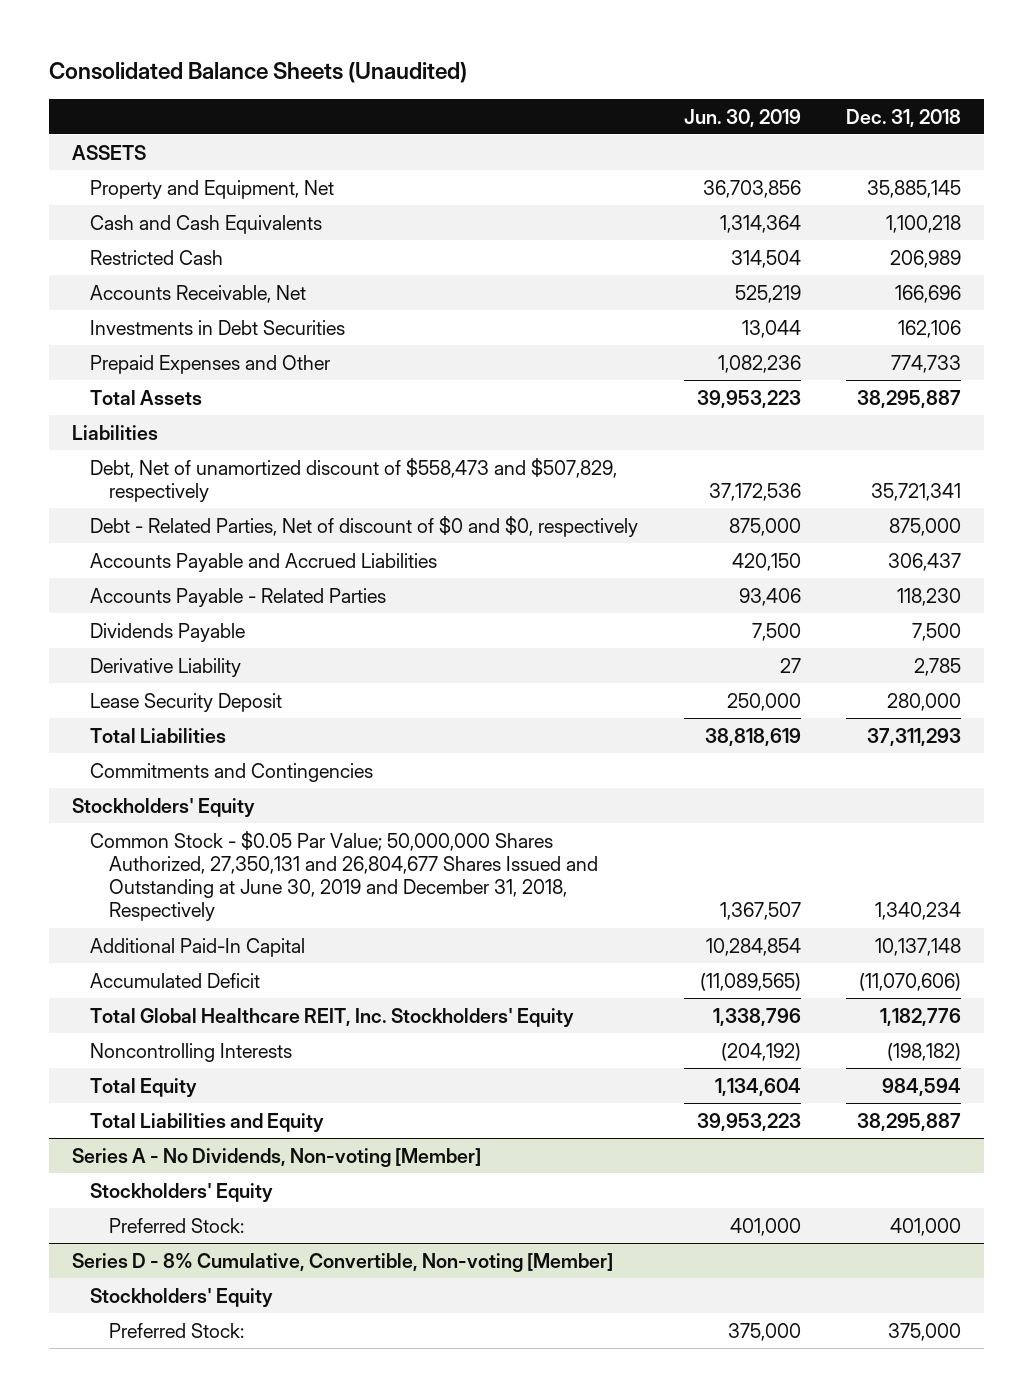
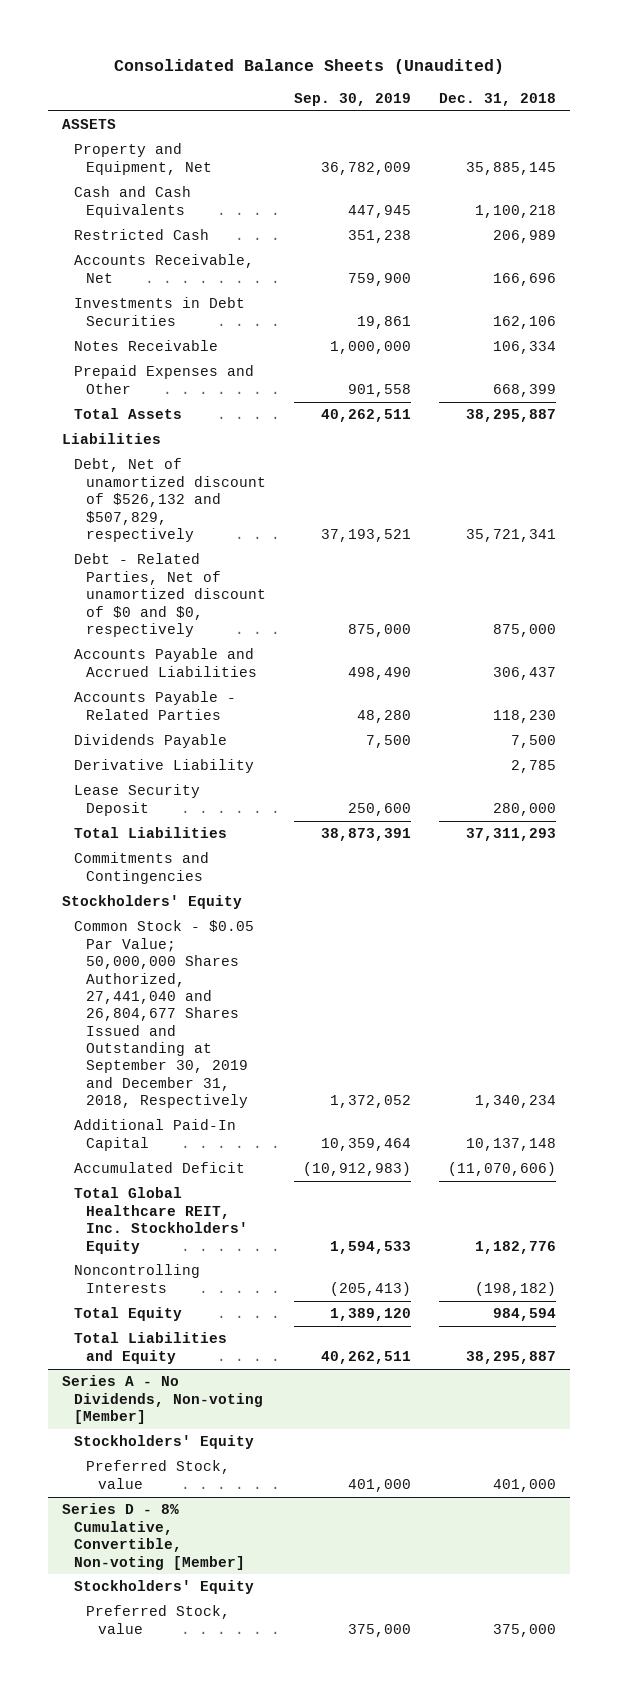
[683,108,801,127] Jun. 30, 2019 -> none
none -> [294,92,412,106] Sep. 30, 2019
none -> [74,340,219,352] Notes Receivable
[891,354,962,373] 774,733 -> [492,383,556,397] 668,399
[90,457,618,502] Debt, Net of unamortized discount of $558,473 and $507,829, respectively -> [74,458,267,542] Debt, Net of unamortized discount of $526,132 and $507,829, respectively
[90,515,639,537] Debt - Related Parties, Net of discount of $0 and $0, respectively -> [74,553,267,637] Debt - Related Parties, Net of unamortized discount of $0 and $0, respectively
[90,830,598,922] Common Stock - $0.05 Par Value; 50,000,000 Shares Authorized, 27,350,131 and 26,804,677 Shares Issued and Outstanding at June 30, 2019 and December 31, 2018, Respectively -> [74,920,255,1109] Common Stock - $0.05 Par Value; 50,000,000 Shares Authorized, 27,441,040 and 26,804,677 Shares Issued and Outstanding at September 30, 2019 and December 31, 2018, Respectively
[108,1217,244,1233] Preferred Stock: -> [86,1460,231,1489] Preferred Stock, value
[108,1322,244,1338] Preferred Stock: -> [86,1605,231,1634] Preferred Stock, value

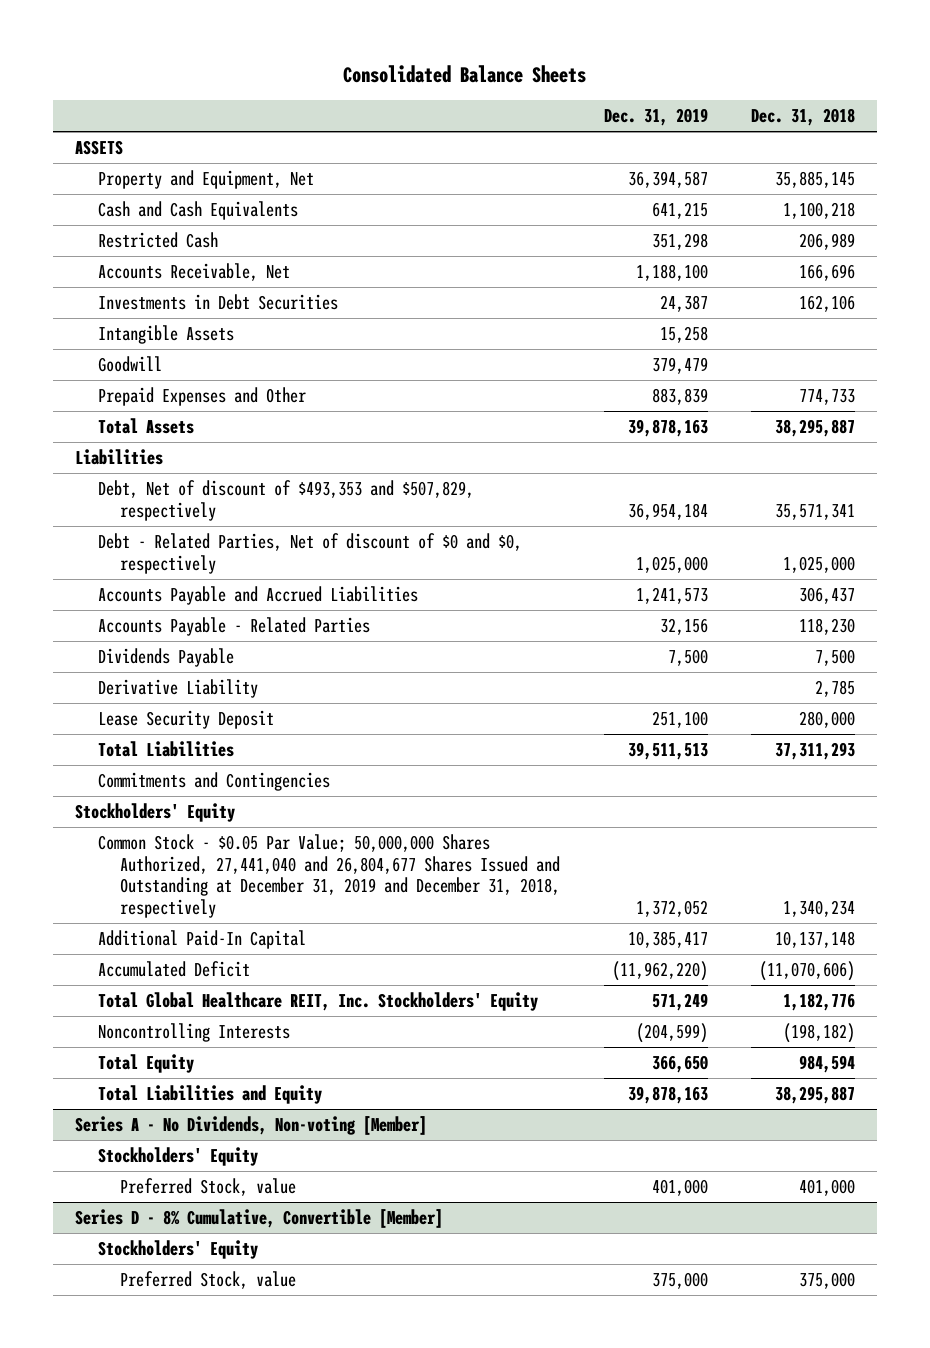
[113,58,504,74] Consolidated Balance Sheets (Unaudited) -> [342,64,586,83] Consolidated Balance Sheets
[294,92,412,106] Sep. 30, 2019 -> none
none -> [603,108,708,127] Dec. 31, 2019
[74,340,219,352] Notes Receivable -> none
none -> [97,325,234,345] Intangible Assets
none -> [97,356,162,373] Goodwill
[492,383,556,397] 668,399 -> [798,389,855,406] 774,733
[74,458,267,542] Debt, Net of unamortized discount of $526,132 and $507,829, respectively -> [97,480,474,521] Debt, Net of discount of $493,353 and $507,829, respectively
[465,528,556,542] 35,721,341 -> [774,503,855,520] 35,571,341
[74,553,267,637] Debt - Related Parties, Net of unamortized discount of $0 and $0, respectively -> [97,533,522,574] Debt - Related Parties, Net of discount of $0 and $0, respectively
[492,623,556,637] 875,000 -> [782,555,855,573] 1,025,000
[74,920,255,1109] Common Stock - $0.05 Par Value; 50,000,000 Shares Authorized, 27,441,040 and 26,804,677 Shares Issued and Outstanding at September 30, 2019 and December 31, 2018, Respectively -> [97,834,561,919] Common Stock - $0.05 Par Value; 50,000,000 Shares Authorized, 27,441,040 and 26,804,677 Shares Issued and Outstanding at December 31, 2019 and December 31, 2018, respectively
[62,1503,246,1570] Series D - 8% Cumulative, Convertible, Non-voting [Member] -> [74,1209,443,1229] Series D - 8% Cumulative, Convertible [Member]

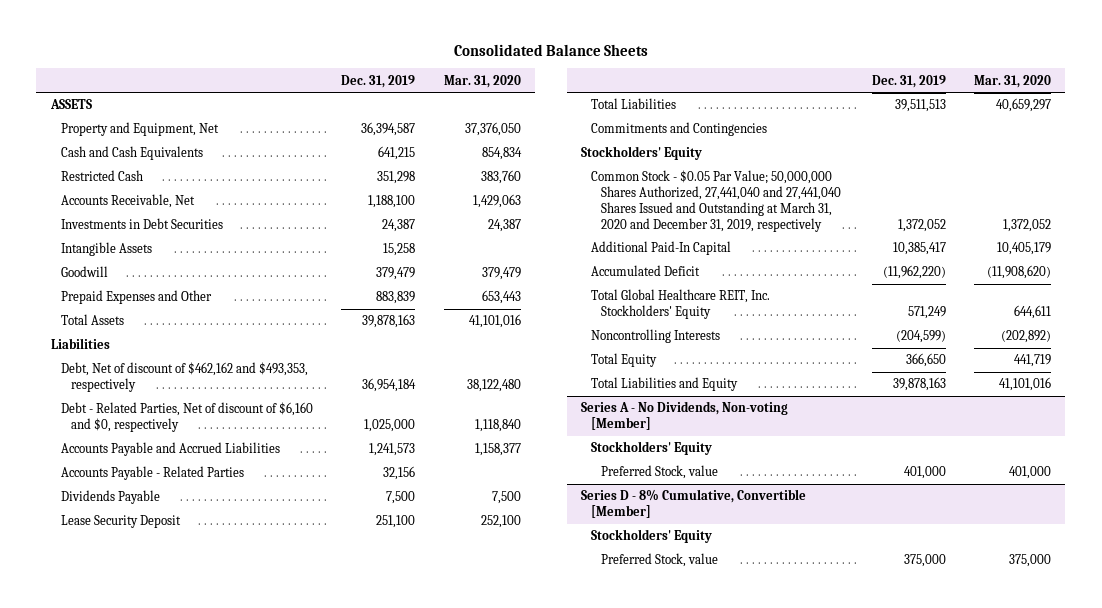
[750,108,855,127] Dec. 31, 2018 -> none
none -> [444,74,522,88] Mar. 31, 2020
[97,480,474,521] Debt, Net of discount of $493,353 and $507,829, respectively -> [60,362,308,393] Debt, Net of discount of $462,162 and $493,353, respectively
[97,533,522,574] Debt - Related Parties, Net of discount of $0 and $0, respectively -> [60,402,313,433] Debt - Related Parties, Net of discount of $6,160 and $0, respectively
[97,679,258,699] Derivative Liability -> none
[97,834,561,919] Common Stock - $0.05 Par Value; 50,000,000 Shares Authorized, 27,441,040 and 26,804,677 Shares Issued and Outstanding at December 31, 2019 and December 31, 2018, respectively -> [590,170,842,232] Common Stock - $0.05 Par Value; 50,000,000 Shares Authorized, 27,441,040 and 27,441,040 Shares Issued and Outstanding at March 31, 2020 and December 31, 2019, respectively

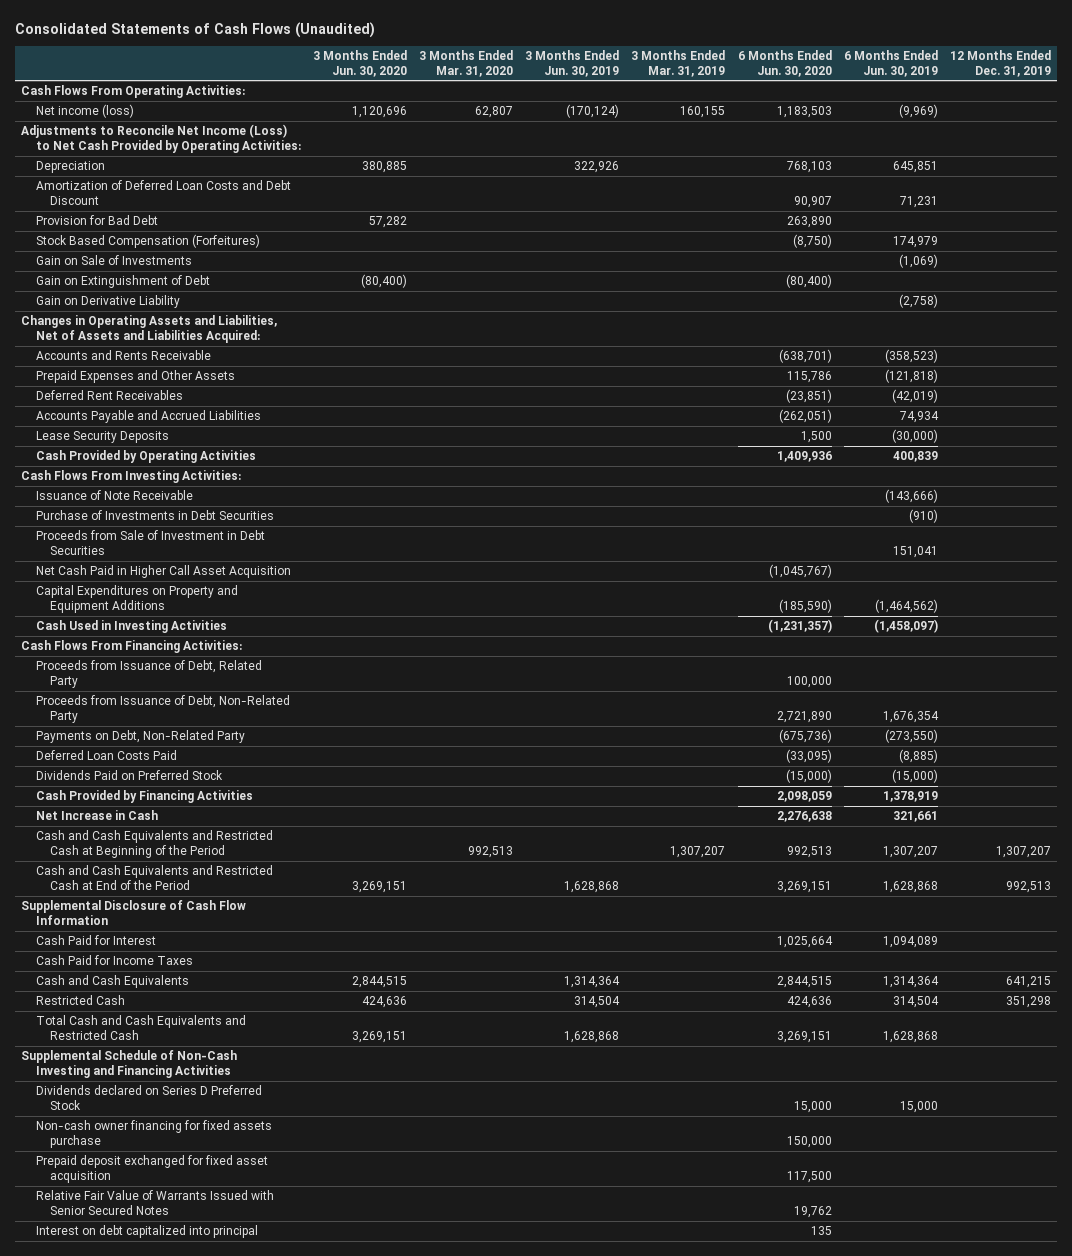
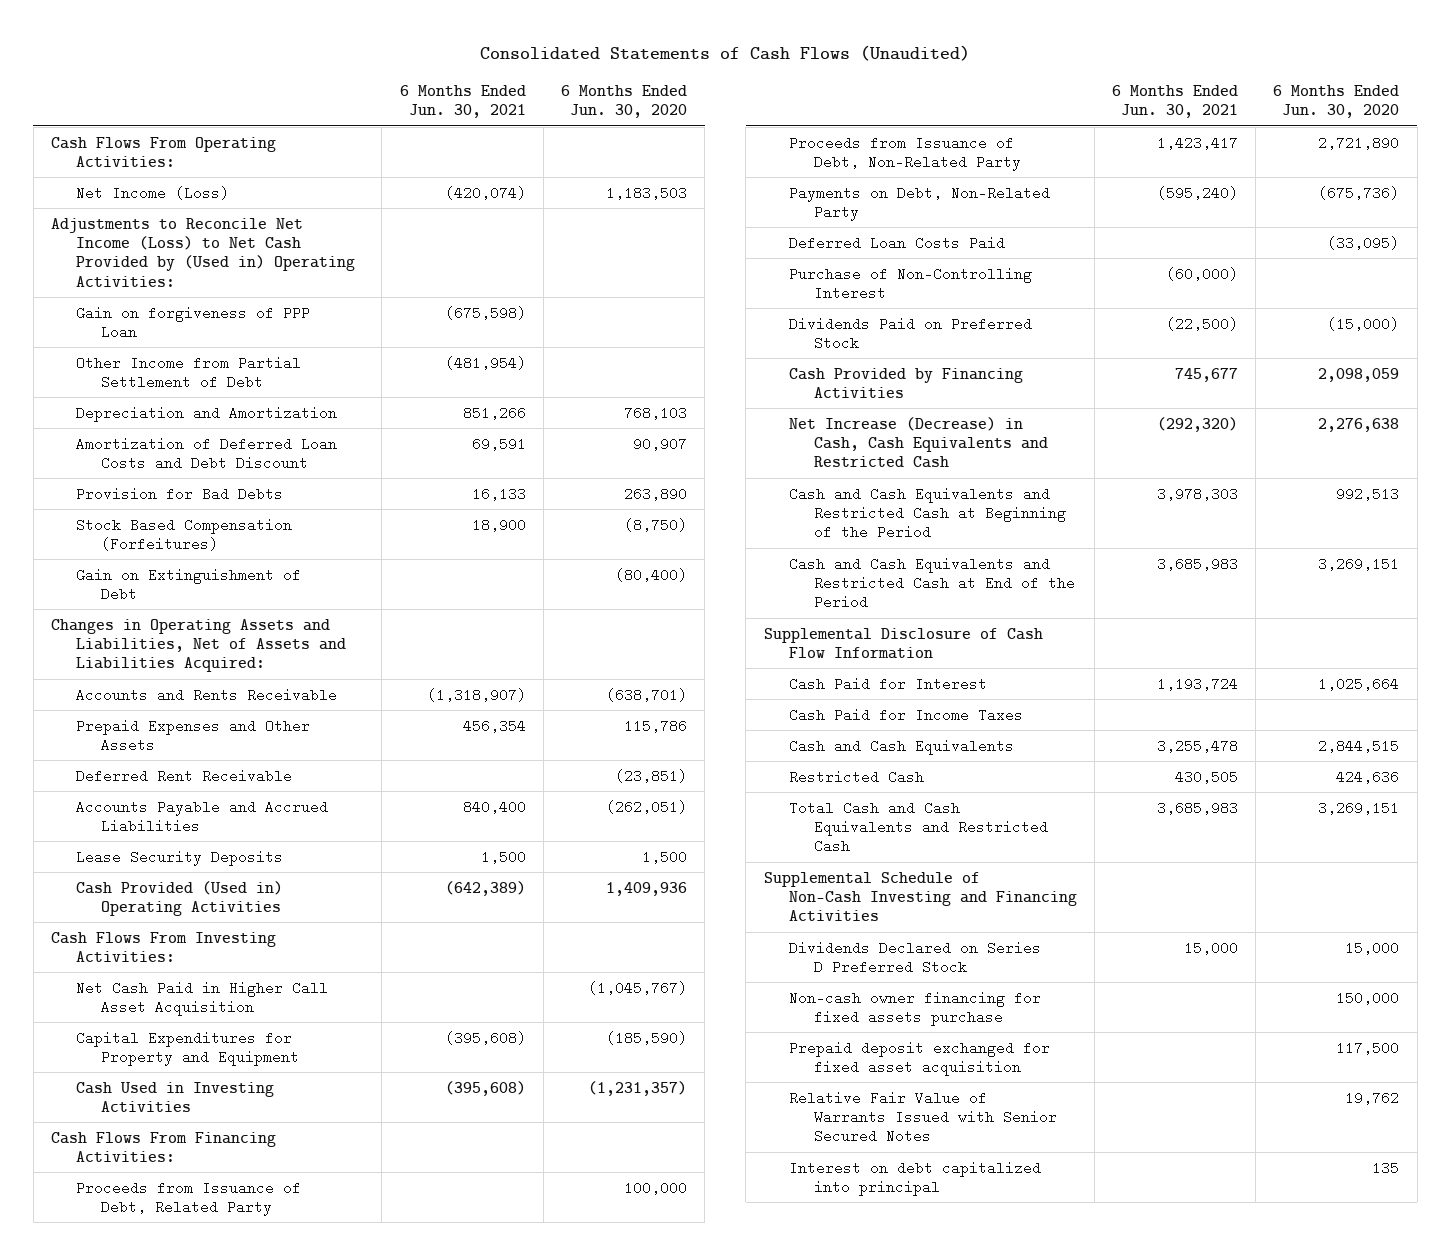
[312,49,407,77] 3 Months Ended Jun. 30, 2020 -> none
[419,49,514,77] 3 Months Ended Mar. 31, 2020 -> none
[525,49,620,77] 3 Months Ended Jun. 30, 2019 -> none
[631,49,726,77] 3 Months Ended Mar. 31, 2019 -> none
[843,49,938,77] 6 Months Ended Jun. 30, 2019 -> none
[950,49,1052,77] 12 Months Ended Dec. 31, 2019 -> none
none -> [399,85,526,119] 6 Months Ended Jun. 30, 2021
[35,104,134,119] Net income (loss) -> [76,185,230,200] Net Income (Loss)
[21,124,301,153] Adjustments to Reconcile Net Income (Loss) to Net Cash Provided by Operating Activities: -> [51,217,356,287] Adjustments to Reconcile Net Income (Loss) to Net Cash Provided by (Used in) Operating Activities:
none -> [76,305,311,339] Gain on forgiveness of PPP Loan
none -> [76,355,302,389] Other Income from Partial Settlement of Debt
[35,161,105,174] Depreciation -> [76,405,338,422] Depreciation and Amortization
[35,215,158,226] Provision for Bad Debt -> [76,486,284,501] Provision for Bad Debts
[35,255,192,266] Gain on Sale of Investments -> none
[35,295,180,309] Gain on Derivative Liability -> none
[35,390,183,401] Deferred Rent Receivables -> [76,768,293,783] Deferred Rent Receivable
[35,450,256,464] Cash Provided by Operating Activities -> [76,880,284,916] Cash Provided (Used in) Operating Activities
[35,490,193,501] Issuance of Note Receivable -> none
[35,510,274,521] Purchase of Investments in Debt Securities -> none
[35,530,265,555] Proceeds from Sale of Investment in Debt Securities -> none
[35,585,238,613] Capital Expenditures on Property and Equipment Additions -> [76,1030,300,1066] Capital Expenditures for Property and Equipment
none -> [788,266,1032,300] Purchase of Non-Controlling Interest
[35,810,158,821] Net Increase in Cash -> [788,416,1048,469] Net Increase (Decrease) in Cash, Cash Equivalents and Restricted Cash
[35,1085,262,1110] Dividends declared on Series D Preferred Stock -> [788,940,1041,974] Dividends Declared on Series D Preferred Stock

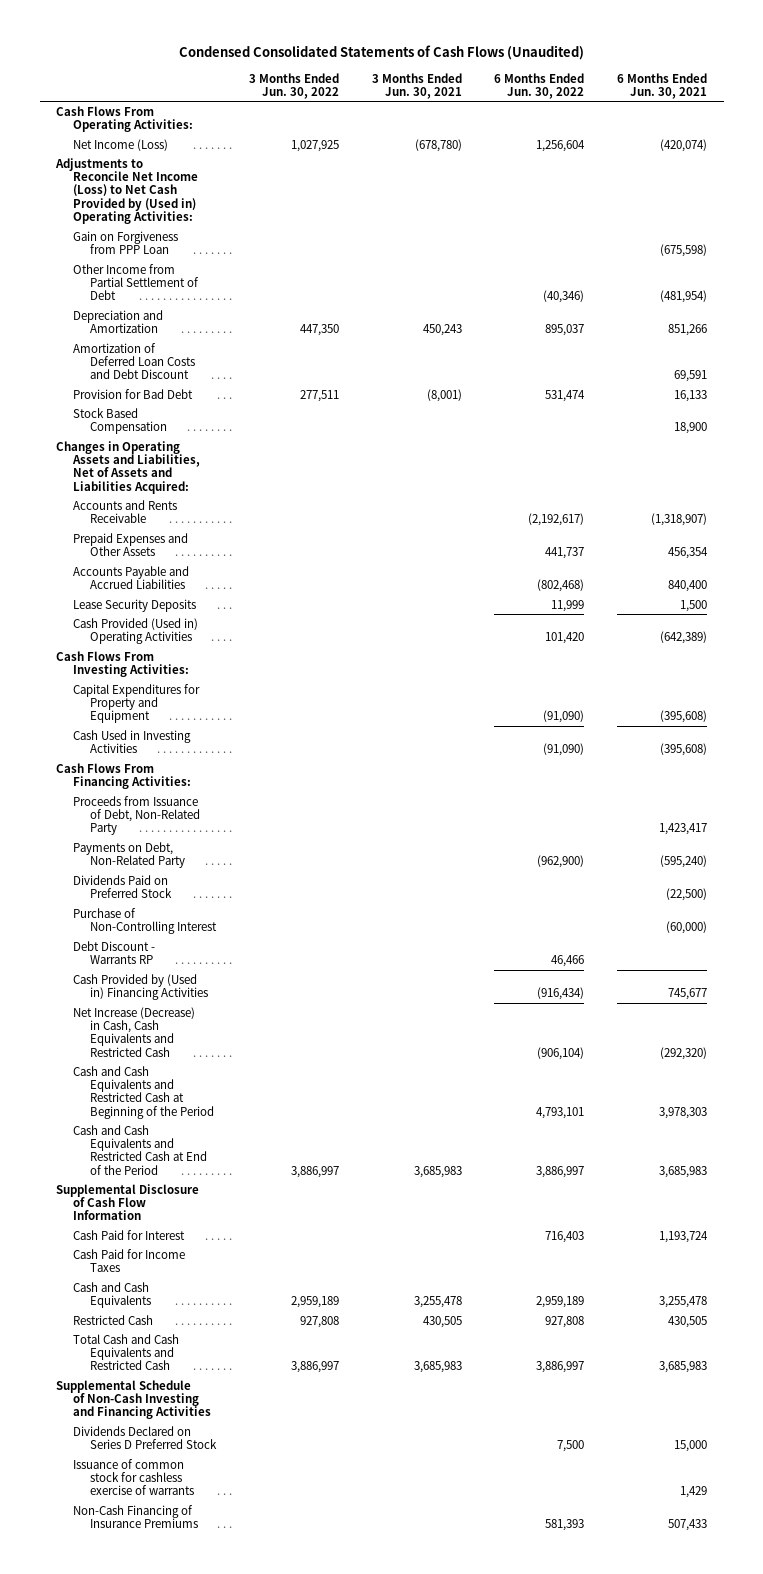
[480,45,971,62] Consolidated Statements of Cash Flows (Unaudited) -> [178,45,584,61] Condensed Consolidated Statements of Cash Flows (Unaudited)
[560,85,687,119] 6 Months Ended Jun. 30, 2020 -> none
none -> [248,72,339,99] 3 Months Ended Jun. 30, 2022
none -> [371,72,462,99] 3 Months Ended Jun. 30, 2021
none -> [494,72,585,99] 6 Months Ended Jun. 30, 2022
[76,305,311,339] Gain on forgiveness of PPP Loan -> [73,230,179,255] Gain on Forgiveness from PPP Loan
[76,567,302,601] Gain on Extinguishment of Debt -> none
[76,486,284,501] Provision for Bad Debts -> [73,388,194,399] Provision for Bad Debt
[76,517,293,551] Stock Based Compensation (Forfeitures) -> [73,407,167,435] Stock Based Compensation
[76,768,293,783] Deferred Rent Receivable -> none
[76,980,329,1016] Net Cash Paid in Higher Call Asset Acquisition -> none
[76,1180,302,1216] Proceeds from Issuance of Debt, Related Party -> none
[788,235,1005,250] Deferred Loan Costs Paid -> none
[788,266,1032,300] Purchase of Non-Controlling Interest -> [73,907,217,935] Purchase of Non-Controlling Interest
none -> [73,940,156,965] Debt Discount - Warrants RP
[788,367,1023,398] Cash Provided by Financing Activities -> [73,973,208,1001] Cash Provided by (Used in) Financing Activities
[788,990,1041,1026] Non-cash owner financing for fixed assets purchase -> none
[788,1040,1050,1076] Prepaid deposit exchanged for fixed asset acquisition -> none
[788,1090,1057,1144] Relative Fair Value of Warrants Issued with Senior Secured Notes -> none
[788,1160,1041,1196] Interest on debt capitalized into principal -> none
none -> [73,1458,194,1496] Issuance of common stock for cashless exercise of warrants
none -> [73,1504,198,1529] Non-Cash Financing of Insurance Premiums

